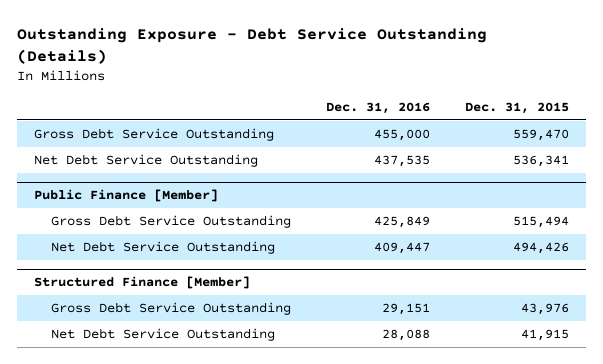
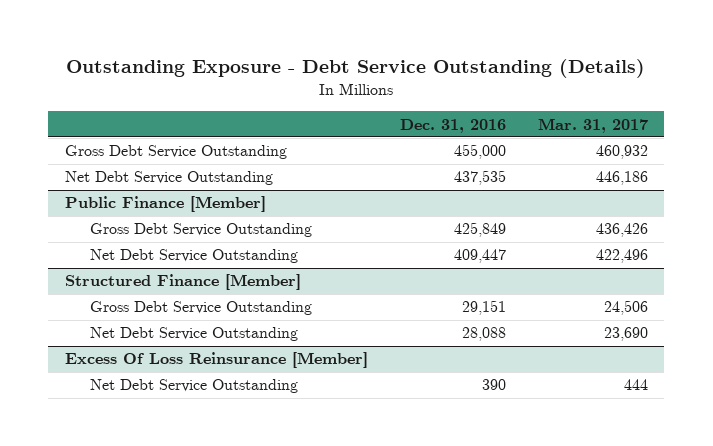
[464,101,569,114] Dec. 31, 2015 -> none
none -> [538,117,649,133] Mar. 31, 2017
none -> [64,352,368,369] Excess Of Loss Reinsurance [Member]
none -> [90,379,299,394] Net Debt Service Outstanding

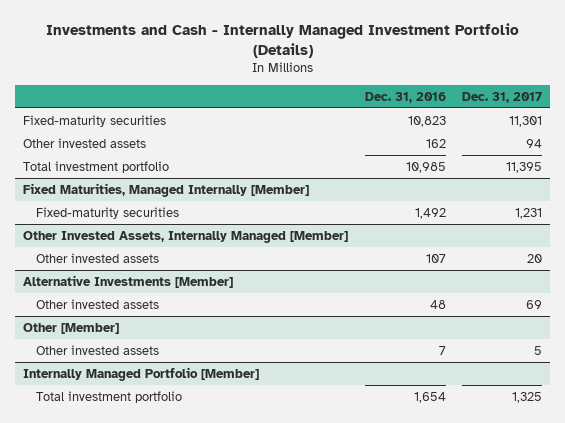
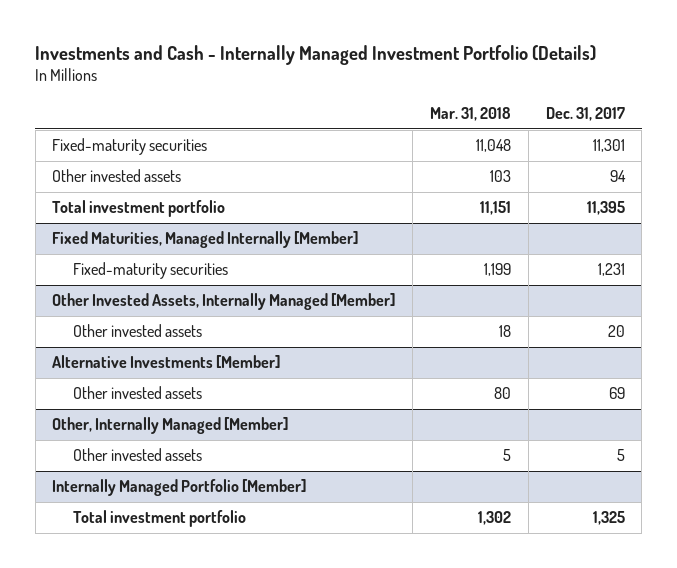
[364,91,446,103] Dec. 31, 2016 -> none
none -> [430,106,512,121] Mar. 31, 2018
[23,322,120,334] Other [Member] -> [52,417,289,435] Other, Internally Managed [Member]

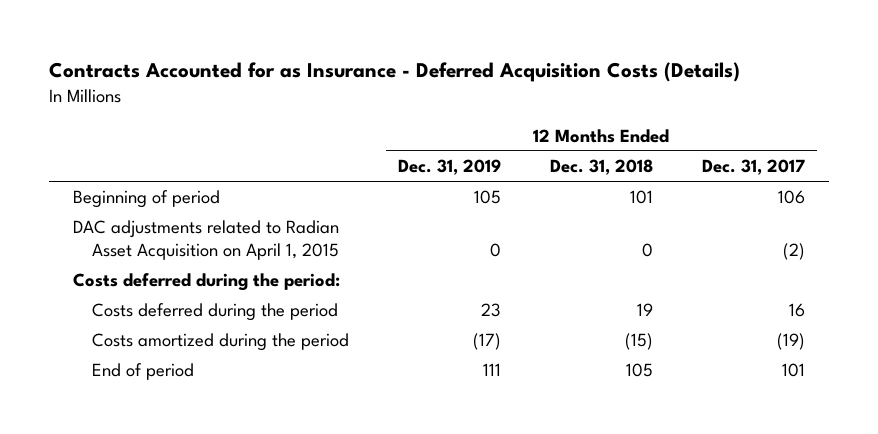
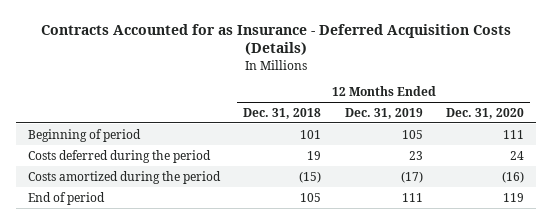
[701,159,805,176] Dec. 31, 2017 -> none
none -> [446,107,525,119] Dec. 31, 2020
[73,220,340,260] DAC adjustments related to Radian Asset Acquisition on April 1, 2015 -> none
[73,273,341,292] Costs deferred during the period: -> none

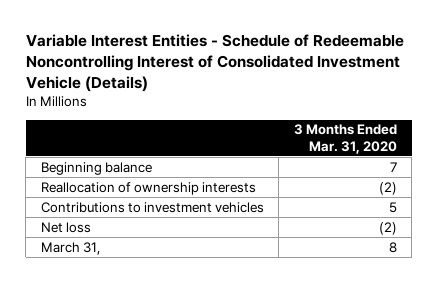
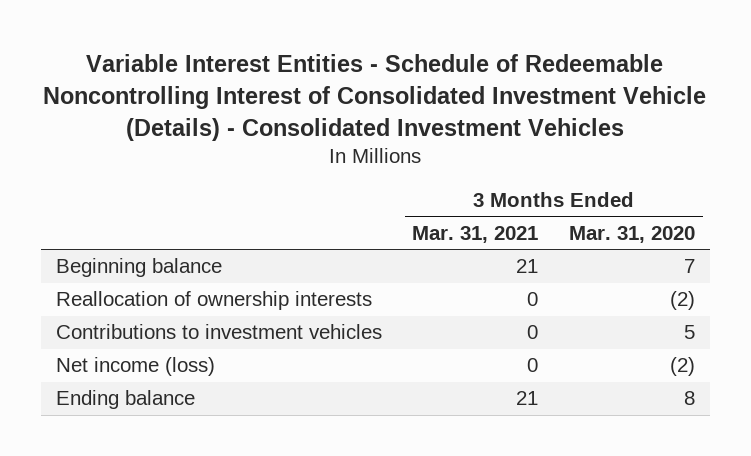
[25,34,404,93] Variable Interest Entities - Schedule of Redeemable Noncontrolling Interest of Consolidated Investment Vehicle (Details) -> [43,54,707,141] Variable Interest Entities - Schedule of Redeemable Noncontrolling Interest of Consolidated Investment Vehicle (Details) - Consolidated Investment Vehicles
none -> [412,226,539,244] Mar. 31, 2021
[40,221,91,233] Net loss -> [55,357,215,377] Net income (loss)
[40,241,100,255] March 31, -> [55,390,195,410] Ending balance

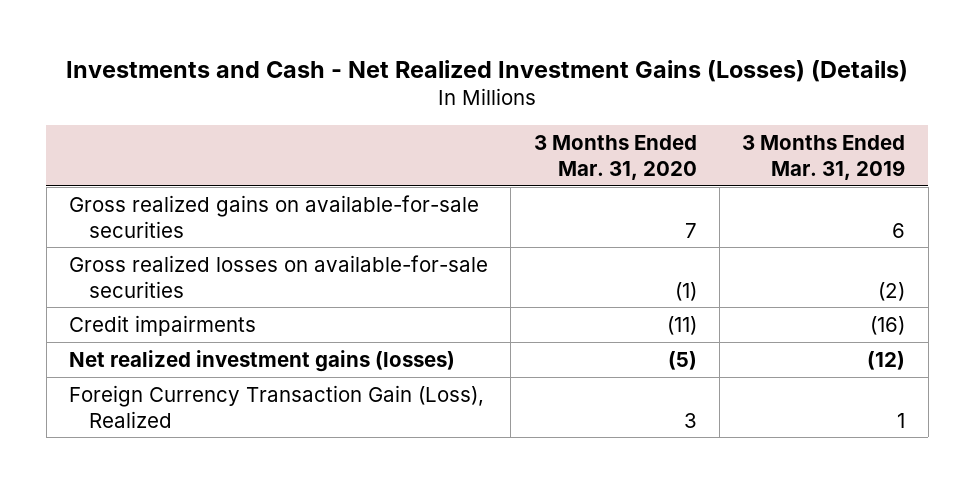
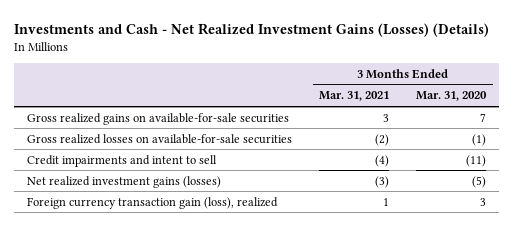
[742,134,906,180] 3 Months Ended Mar. 31, 2019 -> none
none -> [319,91,390,102] Mar. 31, 2021
[68,314,256,336] Credit impairments -> [27,154,218,167] Credit impairments and intent to sell
[68,384,484,428] Foreign Currency Transaction Gain (Loss), Realized -> [27,196,279,209] Foreign currency transaction gain (loss), realized

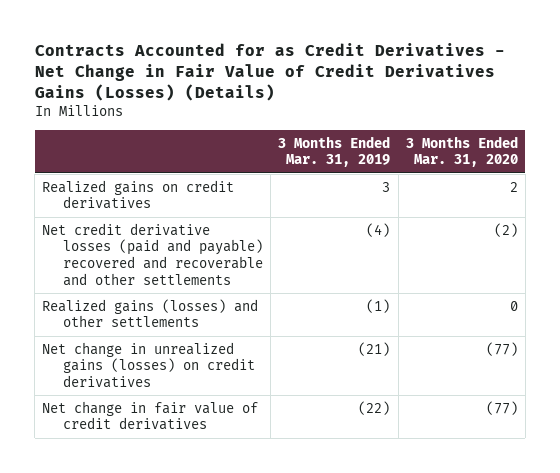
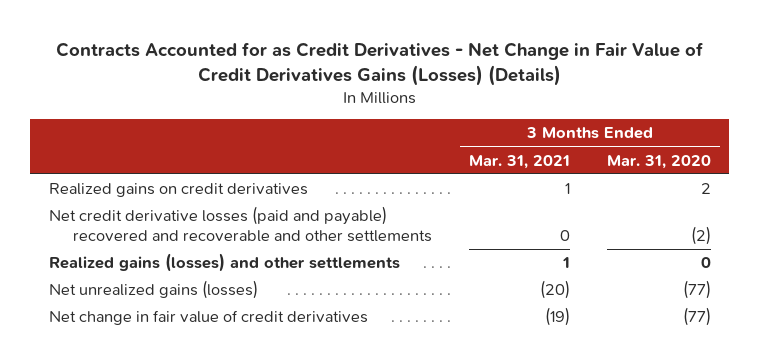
[278,135,391,168] 3 Months Ended Mar. 31, 2019 -> none
none -> [469,154,571,169] Mar. 31, 2021
[42,341,256,389] Net change in unrealized gains (losses) on credit derivatives -> [48,280,258,300] Net unrealized gains (losses)

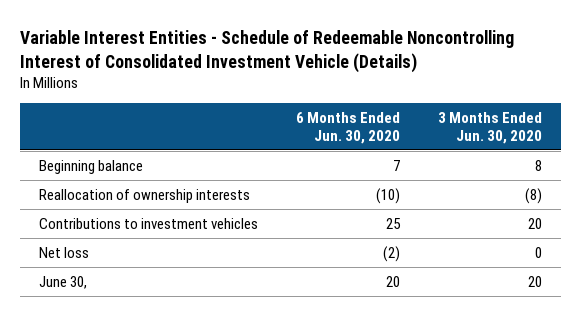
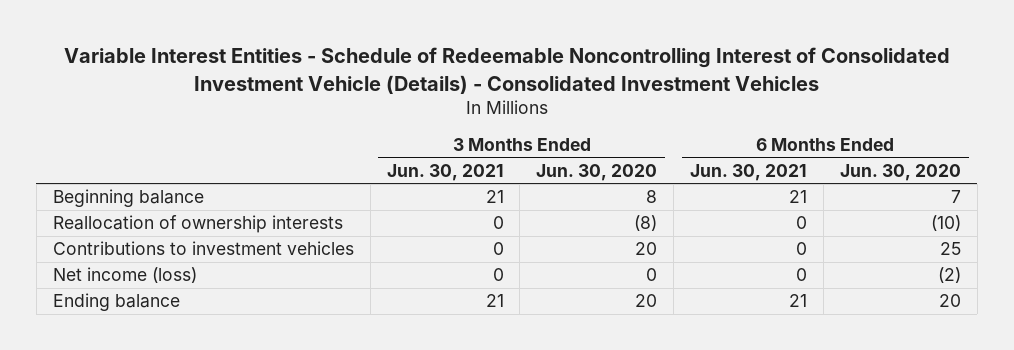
[20,30,515,73] Variable Interest Entities - Schedule of Redeemable Noncontrolling Interest of Consolidated Investment Vehicle (Details) -> [63,47,950,94] Variable Interest Entities - Schedule of Redeemable Noncontrolling Interest of Consolidated Investment Vehicle (Details) - Consolidated Investment Vehicles
none -> [386,163,504,181] Jun. 30, 2021
none -> [690,163,808,181] Jun. 30, 2021
[39,246,90,258] Net loss -> [52,267,197,284] Net income (loss)
[39,275,88,289] June 30, -> [52,293,180,312] Ending balance

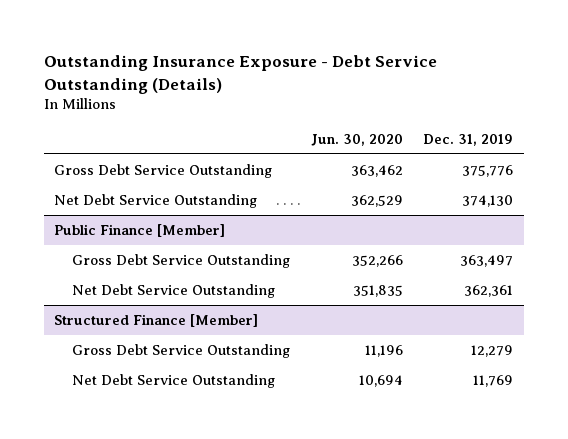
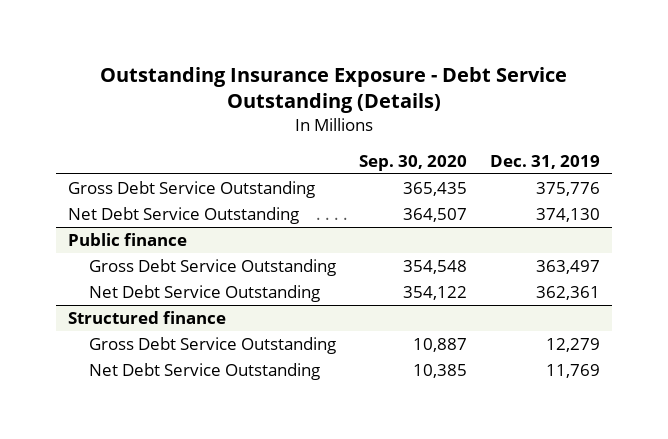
[310,133,403,146] Jun. 30, 2020 -> none
none -> [359,154,468,171] Sep. 30, 2020
[54,223,226,237] Public Finance [Member] -> [67,233,187,247] Public finance
[54,313,259,327] Structured Finance [Member] -> [67,311,226,325] Structured finance

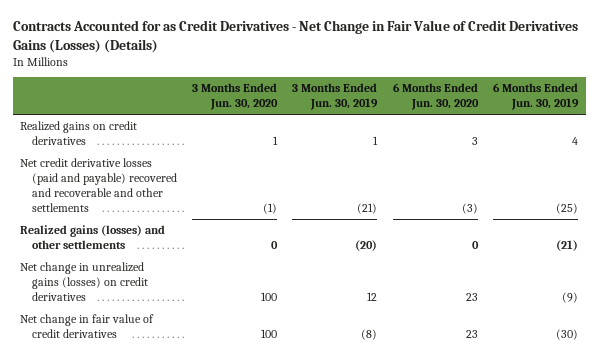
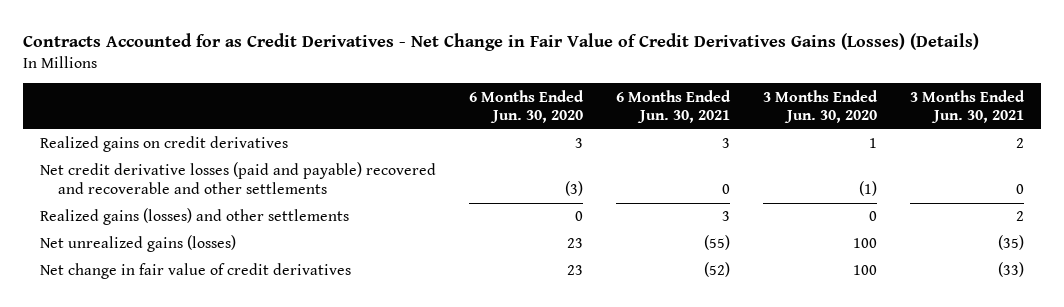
[292,83,379,111] 3 Months Ended Jun. 30, 2019 -> none
[493,83,580,111] 6 Months Ended Jun. 30, 2019 -> none
none -> [616,89,732,124] 6 Months Ended Jun. 30, 2021
none -> [910,89,1026,124] 3 Months Ended Jun. 30, 2021
[20,261,148,302] Net change in unrealized gains (losses) on credit derivatives -> [39,235,236,253] Net unrealized gains (losses)

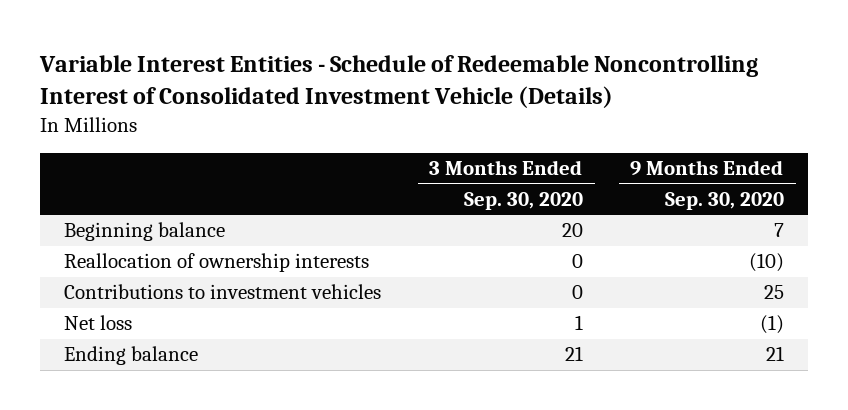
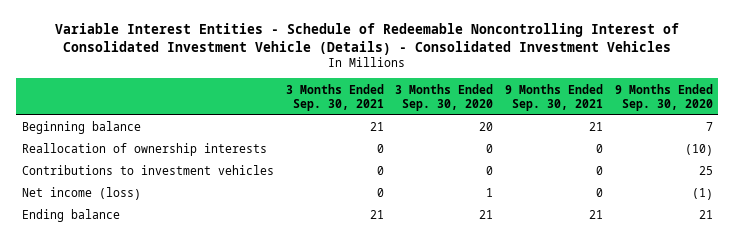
[39,55,759,109] Variable Interest Entities - Schedule of Redeemable Noncontrolling Interest of Consolidated Investment Vehicle (Details) -> [55,22,680,55] Variable Interest Entities - Schedule of Redeemable Noncontrolling Interest of Consolidated Investment Vehicle (Details) - Consolidated Investment Vehicles
none -> [285,83,384,111] 3 Months Ended Sep. 30, 2021
none -> [504,83,603,111] 9 Months Ended Sep. 30, 2021
[64,315,133,331] Net loss -> [21,187,141,201] Net income (loss)

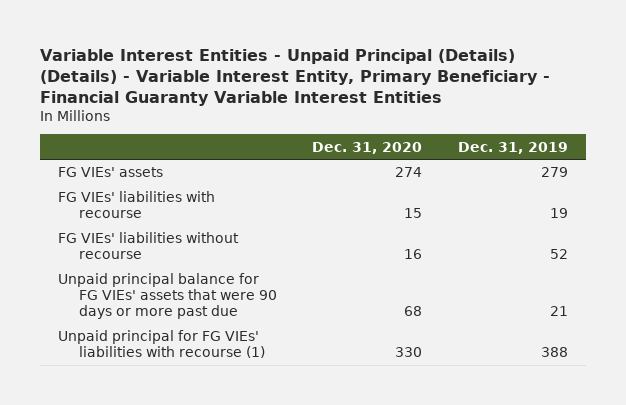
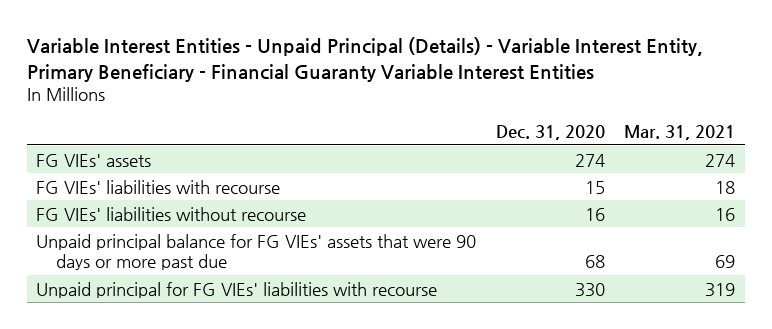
[39,48,550,106] Variable Interest Entities - Unpaid Principal (Details) (Details) - Variable Interest Entity, Primary Beneficiary - Financial Guaranty Variable Interest Entities -> [26,37,703,83] Variable Interest Entities - Unpaid Principal (Details) - Variable Interest Entity, Primary Beneficiary - Financial Guaranty Variable Interest Entities
[458,141,569,154] Dec. 31, 2019 -> none
none -> [624,124,736,140] Mar. 31, 2021
[57,330,265,359] Unpaid principal for FG VIEs' liabilities with recourse (1) -> [36,281,438,298] Unpaid principal for FG VIEs' liabilities with recourse

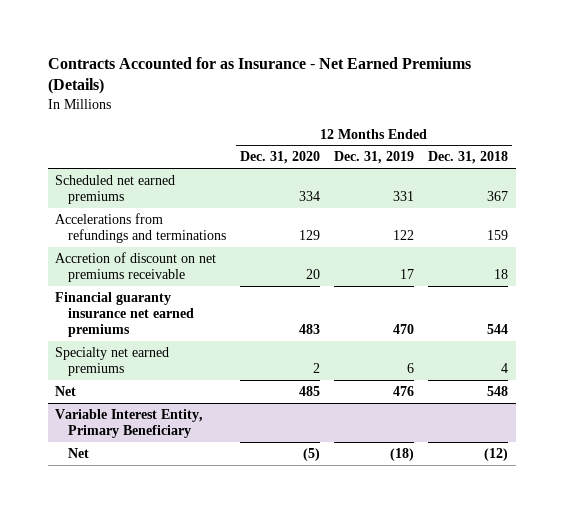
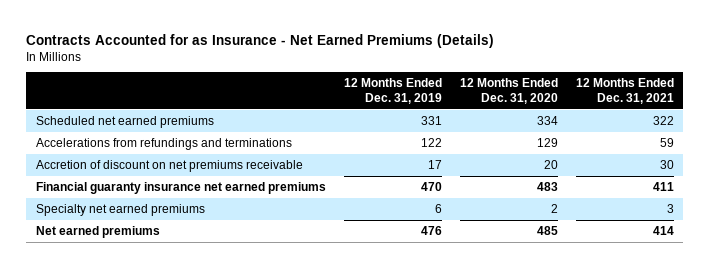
[428,151,509,165] Dec. 31, 2018 -> none
none -> [576,78,675,104] 12 Months Ended Dec. 31, 2021
[54,408,203,438] Variable Interest Entity, Primary Beneficiary -> none
[67,447,89,458] Net -> none
[54,385,76,396] Net -> [35,226,160,239] Net earned premiums

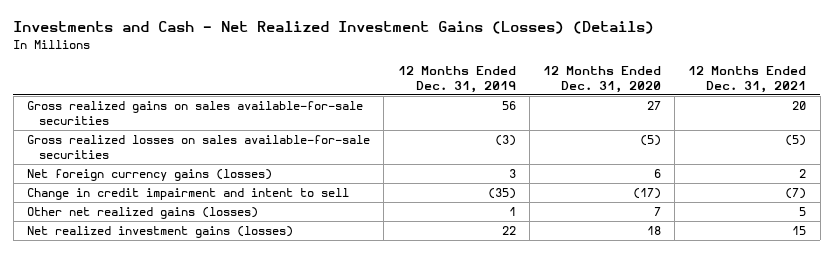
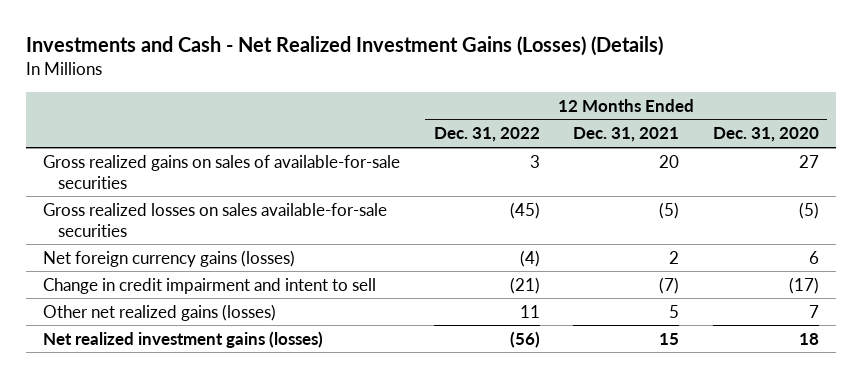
[397,66,516,93] 12 Months Ended Dec. 31, 2019 -> none
none -> [433,127,540,143] Dec. 31, 2022
[27,101,364,125] Gross realized gains on sales available-for-sale securities -> [42,154,400,189] Gross realized gains on sales of available-for-sale securities

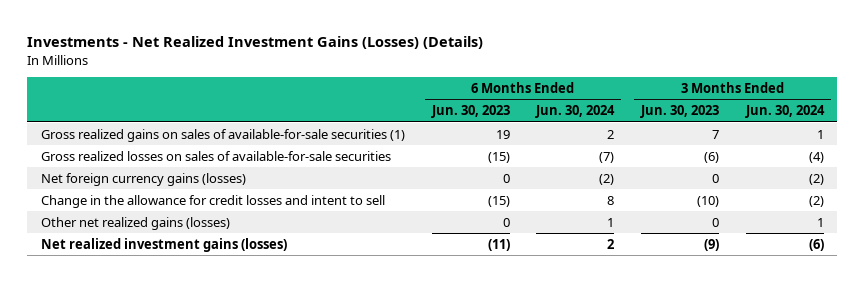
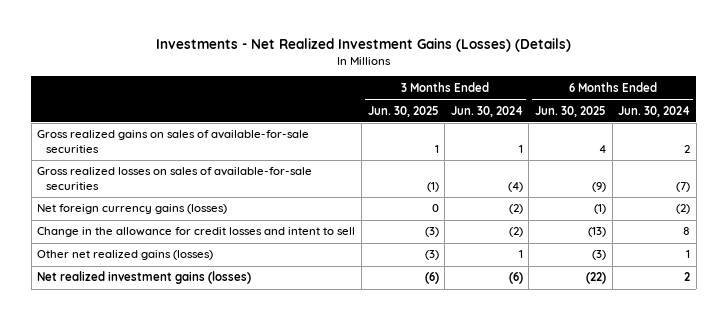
[430,105,510,119] Jun. 30, 2023 -> none
[640,105,720,119] Jun. 30, 2023 -> none
none -> [367,105,439,117] Jun. 30, 2025
none -> [535,105,607,117] Jun. 30, 2025
[40,128,405,142] Gross realized gains on sales of available-for-sale securities (1) -> [37,130,310,153] Gross realized gains on sales of available-for-sale securities

